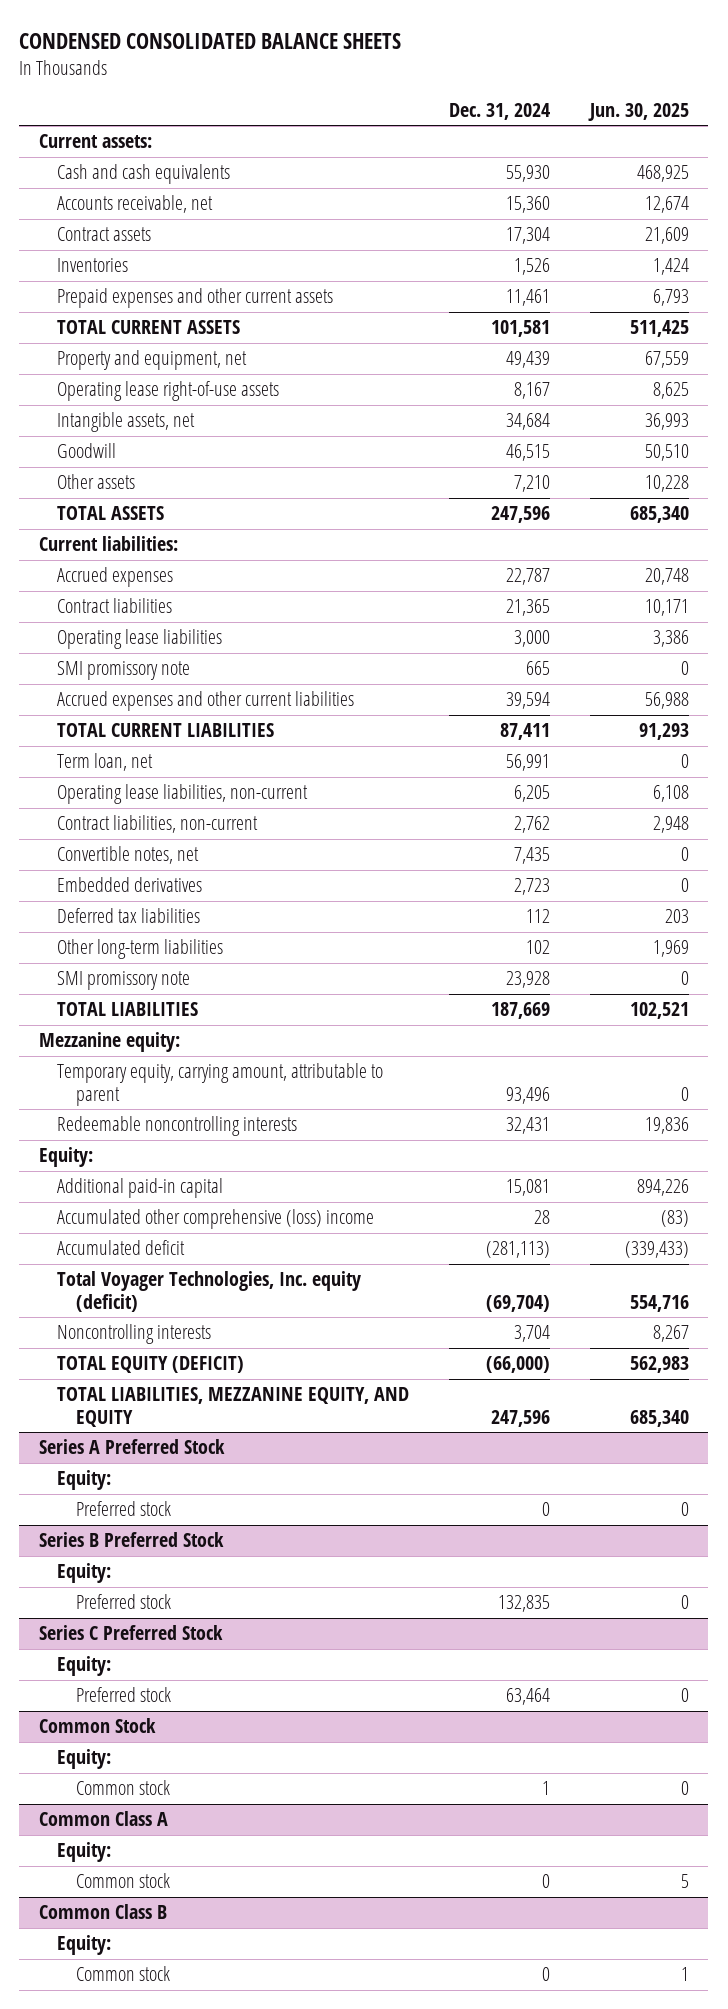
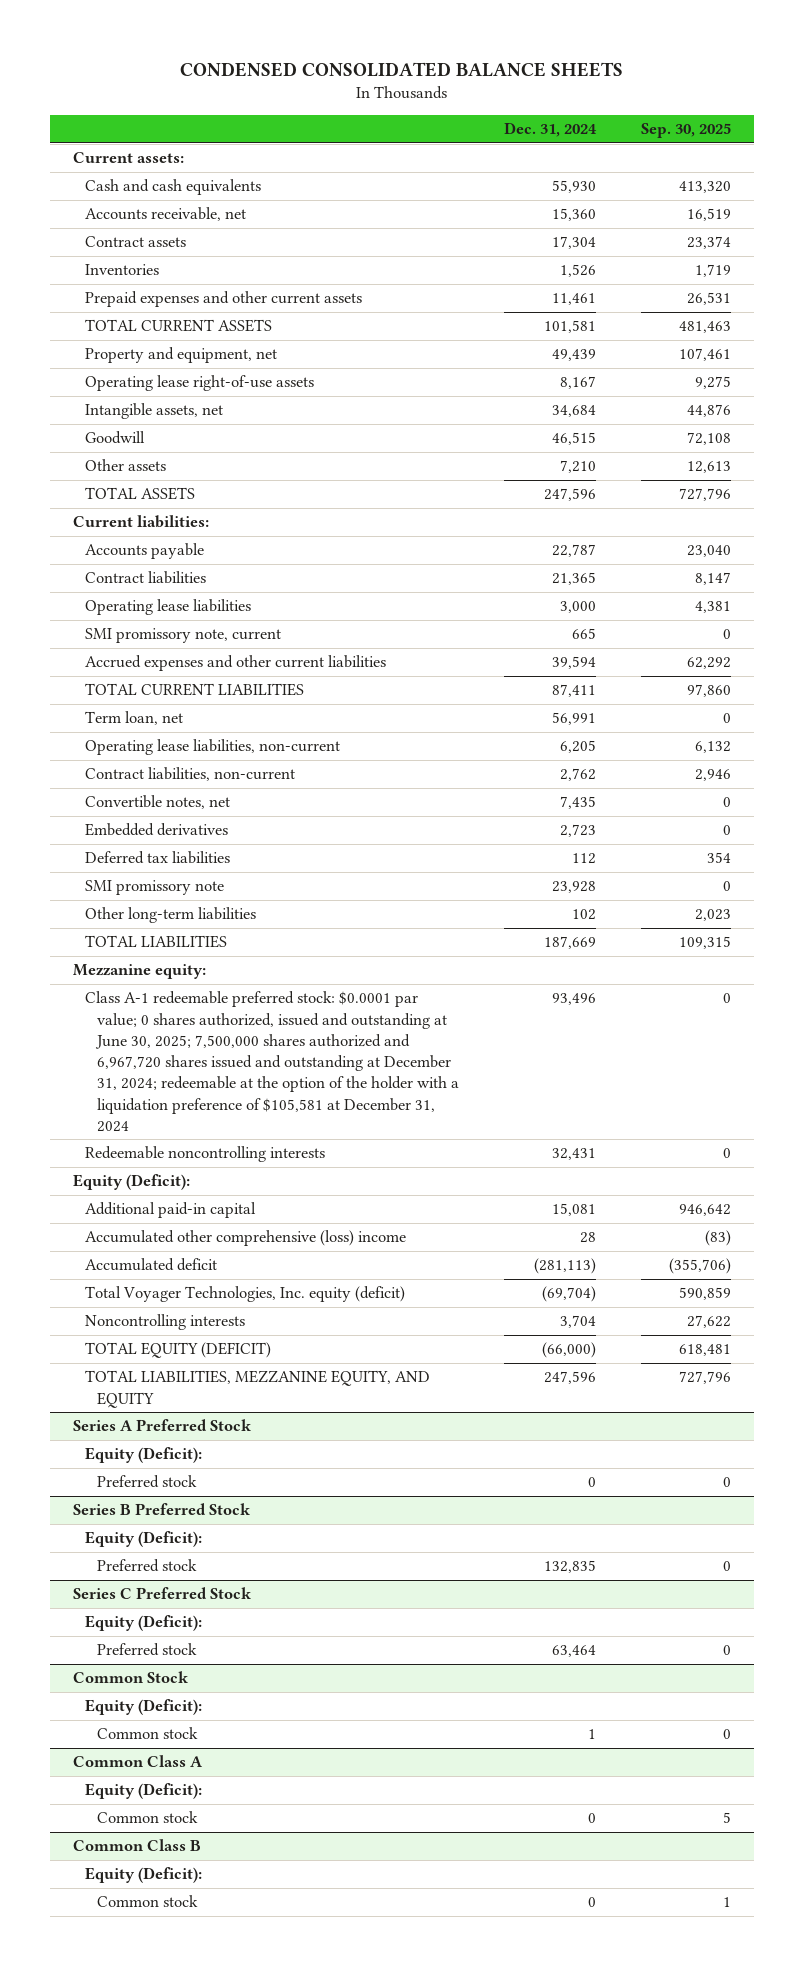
[587,102,689,121] Jun. 30, 2025 -> none
none -> [641,122,732,138] Sep. 30, 2025
[57,567,174,588] Accrued expenses -> [84,543,204,560] Accounts payable
[57,661,191,681] SMI promissory note -> [84,628,281,644] SMI promissory note, current
[57,939,224,960] Other long-term liabilities -> [84,907,256,924] Other long-term liabilities
[57,1063,384,1106] Temporary equity, carrying amount, attributable to parent -> [84,991,459,1132] Class A-1 redeemable preferred stock: $0.0001 par value; 0 shares authorized, issued and outstanding at June 30, 2025; 7,500,000 shares authorized and 6,967,720 shares issued and outstanding at December 31, 2024; redeemable at the option of the holder with a liquidation preference of $105,581 at December 31, 2024
[39,1147,94,1168] Equity: -> [72,1174,190,1191] Equity (Deficit):
[57,1470,112,1491] Equity: -> [84,1447,202,1464] Equity (Deficit):
[57,1563,112,1584] Equity: -> [84,1531,202,1548] Equity (Deficit):
[57,1656,112,1677] Equity: -> [84,1615,202,1632] Equity (Deficit):
[57,1749,112,1770] Equity: -> [84,1699,202,1716] Equity (Deficit):
[57,1842,112,1863] Equity: -> [84,1783,202,1800] Equity (Deficit):
[57,1935,112,1956] Equity: -> [84,1867,202,1884] Equity (Deficit):

